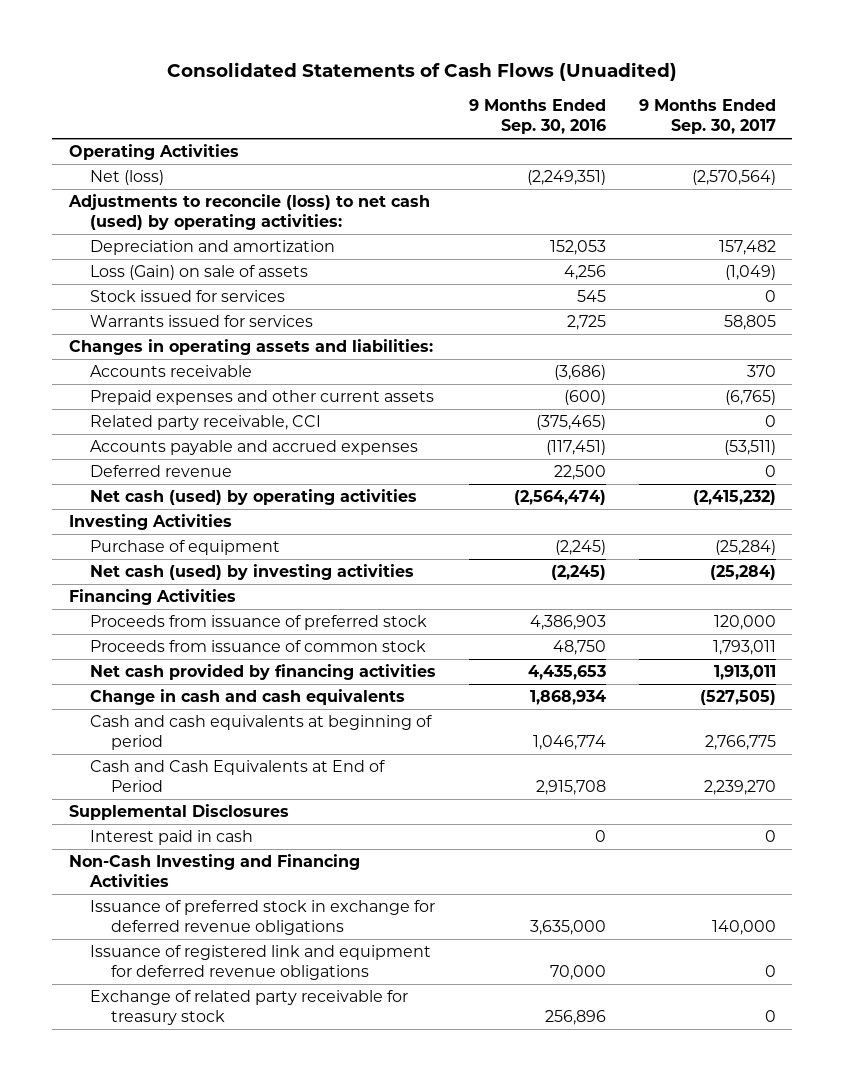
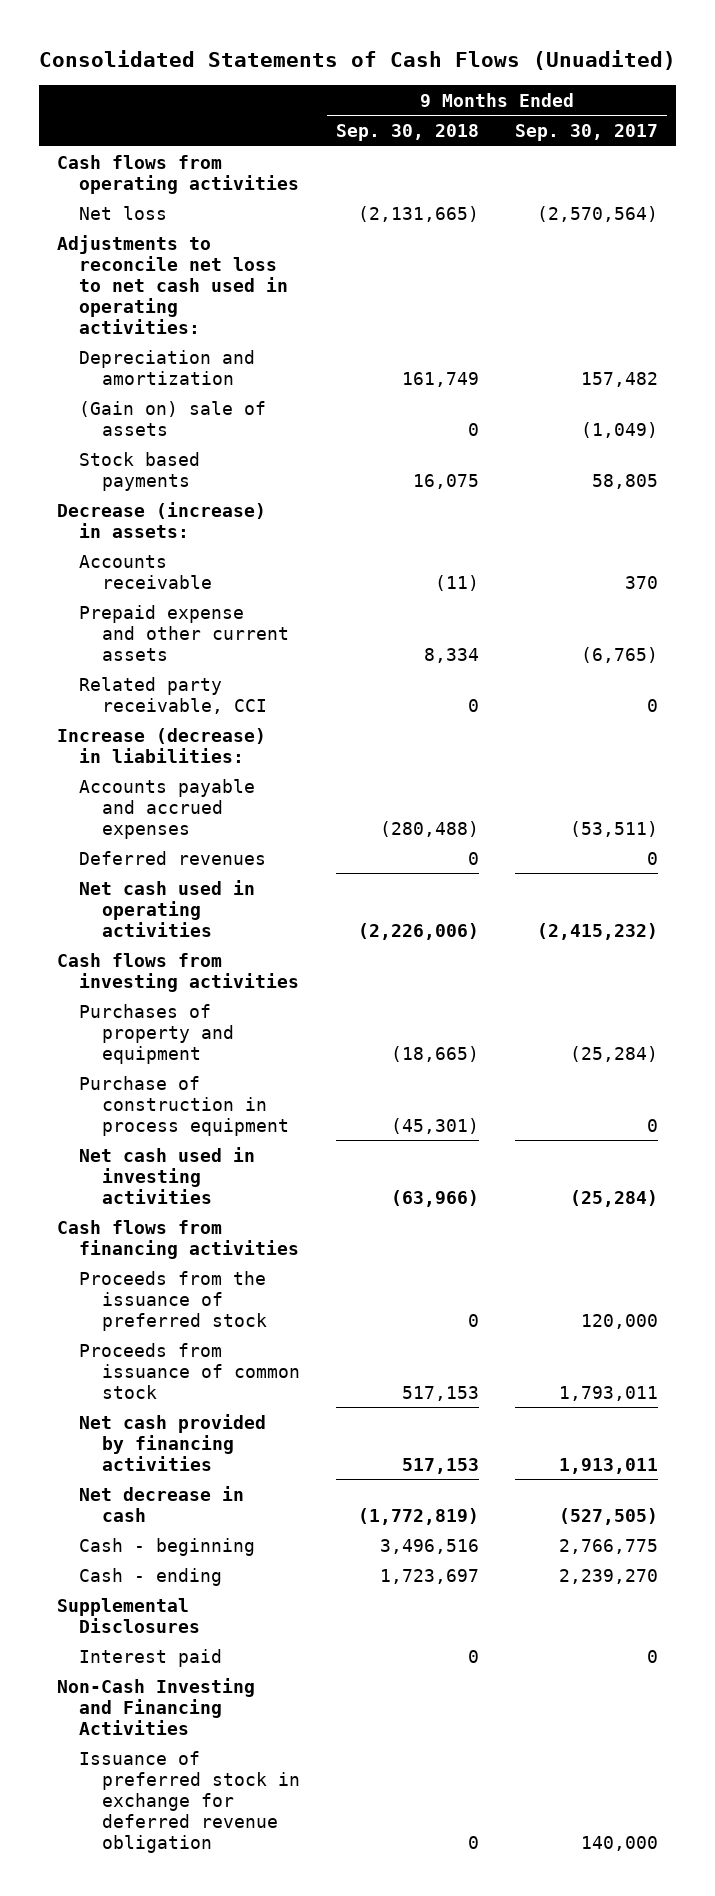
[468,99,606,135] 9 Months Ended Sep. 30, 2016 -> none
none -> [336,124,480,142] Sep. 30, 2018
[68,144,239,161] Operating Activities -> [56,154,300,194] Cash flows from operating activities
[89,170,164,186] Net (loss) -> [79,205,168,220] Net loss
[67,194,430,230] Adjustments to reconcile (loss) to net cash (used) by operating activities: -> [56,234,289,334] Adjustments to reconcile net loss to net cash used in operating activities:
[89,290,285,303] Stock issued for services -> none
[89,265,308,281] Loss (Gain) on sale of assets -> [79,400,267,436] (Gain on) sale of assets
[89,315,313,328] Warrants issued for services -> [79,451,201,491] Stock based payments
[68,339,433,356] Changes in operating assets and liabilities: -> [56,501,266,538] Decrease (increase) in assets:
[89,390,434,406] Prepaid expenses and other current assets -> [79,604,290,661] Prepaid expense and other current assets
none -> [56,727,266,763] Increase (decrease) in liabilities:
[89,465,232,478] Deferred revenue -> [79,850,267,865] Deferred revenues
[89,489,417,506] Net cash (used) by operating activities -> [79,879,256,937] Net cash used in operating activities
[68,514,232,531] Investing Activities -> [56,952,300,992] Cash flows from investing activities
none -> [79,1003,235,1064] Purchases of property and equipment
[89,540,280,556] Purchase of equipment -> [79,1075,290,1136] Purchase of construction in process equipment
[714,540,776,556] (25,284) -> [647,1118,659,1132] 0
[89,564,414,581] Net cash (used) by investing activities -> [79,1146,256,1204] Net cash used in investing activities
[68,589,236,606] Financing Activities -> [56,1219,300,1259] Cash flows from financing activities
[89,615,427,631] Proceeds from issuance of preferred stock -> [79,1270,268,1331] Proceeds from the issuance of preferred stock
[89,689,405,706] Change in cash and cash equivalents -> [79,1485,245,1522] Net decrease in cash
[89,715,432,750] Cash and cash equivalents at beginning of period -> [79,1537,256,1556] Cash - beginning
[89,760,385,792] Cash and Cash Equivalents at End of Period -> [79,1567,223,1586] Cash - ending
[89,830,253,846] Interest paid in cash -> [79,1648,223,1667] Interest paid
[89,945,431,980] Issuance of registered link and equipment for deferred revenue obligations -> none
[89,990,408,1025] Exchange of related party receivable for treasury stock -> none
[89,900,435,935] Issuance of preferred stock in exchange for deferred revenue obligations -> [79,1750,301,1853] Issuance of preferred stock in exchange for deferred revenue obligation

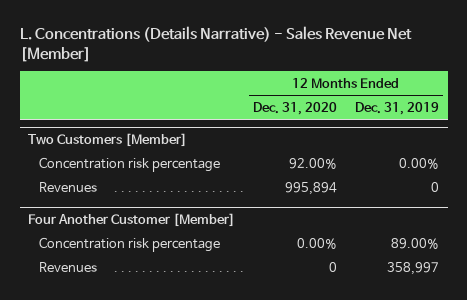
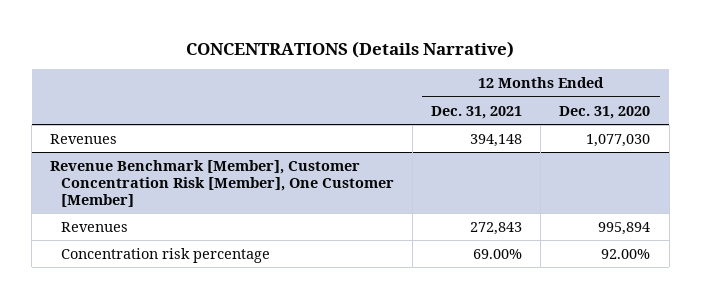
[19,26,412,62] L. Concentrations (Details Narrative) - Sales Revenue Net [Member] -> [186,40,515,58] CONCENTRATIONS (Details Narrative)
[354,101,439,115] Dec. 31, 2019 -> none
none -> [431,105,523,119] Dec. 31, 2021
[28,133,188,148] Two Customers [Member] -> none
[39,157,221,173] Concentration risk percentage -> none
none -> [50,134,118,145] Revenues
none -> [50,160,395,208] Revenue Benchmark [Member], Customer Concentration Risk [Member], One Customer [Member]
[28,213,236,228] Four Another Customer [Member] -> none
[39,262,98,273] Revenues -> none
[297,238,338,250] 0.00% -> [601,249,651,260] 92.00%

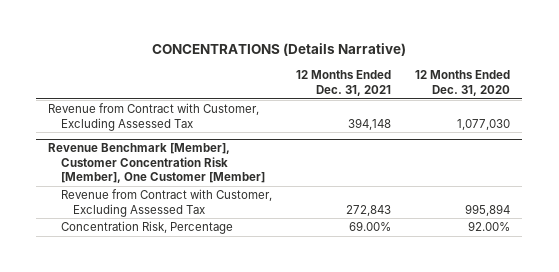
[50,134,118,145] Revenues -> [48,103,260,131] Revenue from Contract with Customer, Excluding Assessed Tax
[61,222,129,233] Revenues -> [60,189,272,217] Revenue from Contract with Customer, Excluding Assessed Tax
[61,248,271,264] Concentration risk percentage -> [60,221,233,235] Concentration Risk, Percentage

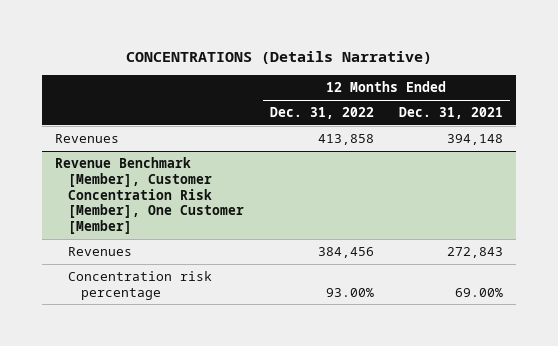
[415,70,511,96] 12 Months Ended Dec. 31, 2020 -> none
none -> [269,107,374,120] Dec. 31, 2022
[48,103,260,131] Revenue from Contract with Customer, Excluding Assessed Tax -> [54,134,119,144] Revenues
[60,189,272,217] Revenue from Contract with Customer, Excluding Assessed Tax -> [67,247,132,257] Revenues
[60,221,233,235] Concentration Risk, Percentage -> [67,271,212,300] Concentration risk percentage

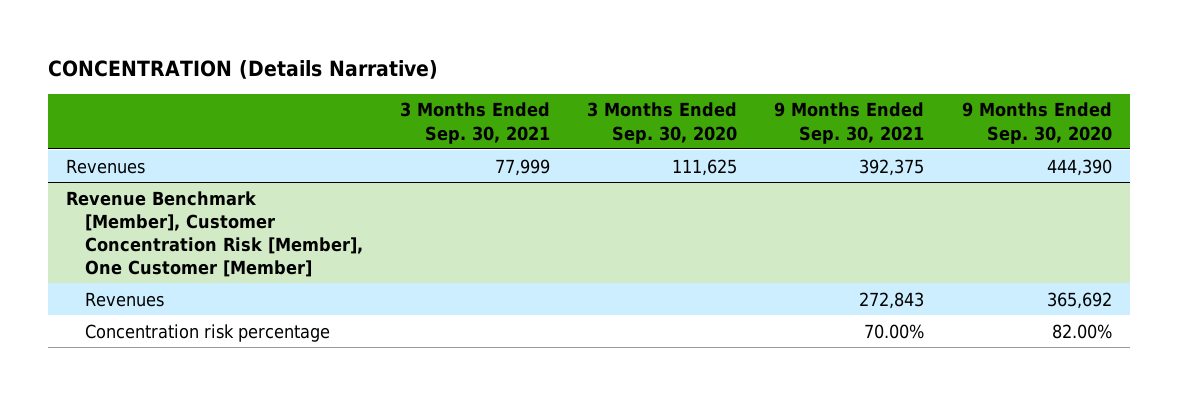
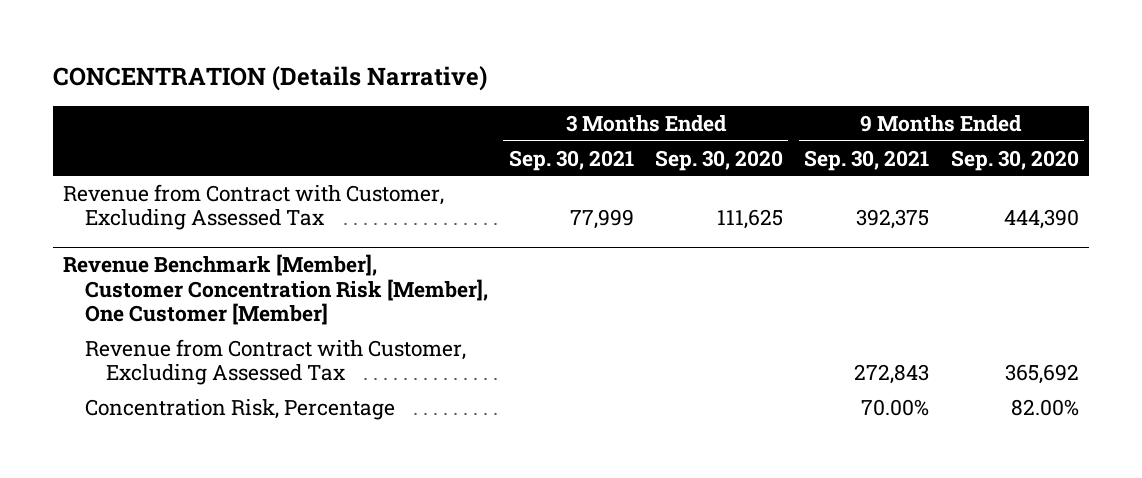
[66,158,146,174] Revenues -> [63,183,445,231] Revenue from Contract with Customer, Excluding Assessed Tax
[84,291,164,307] Revenues -> [84,338,466,386] Revenue from Contract with Customer, Excluding Assessed Tax
[84,323,330,342] Concentration risk percentage -> [84,398,395,420] Concentration Risk, Percentage

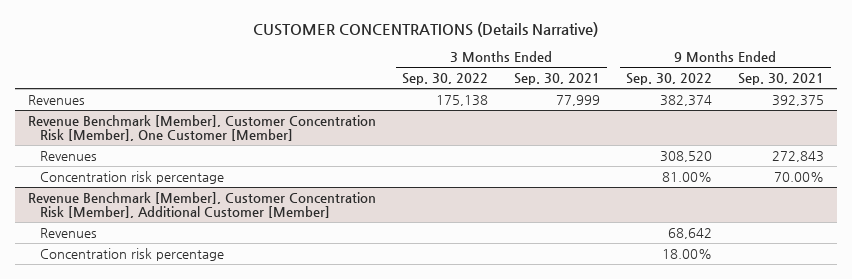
[52,65,487,91] CONCENTRATION (Details Narrative) -> [253,22,599,38] CUSTOMER CONCENTRATIONS (Details Narrative)
[655,149,784,171] Sep. 30, 2020 -> none
[950,149,1079,171] Sep. 30, 2020 -> none
none -> [402,73,489,86] Sep. 30, 2022
none -> [626,73,713,86] Sep. 30, 2022
[63,183,445,231] Revenue from Contract with Customer, Excluding Assessed Tax -> [28,94,86,105] Revenues
[84,338,466,386] Revenue from Contract with Customer, Excluding Assessed Tax -> [39,150,97,161] Revenues
[84,398,395,420] Concentration Risk, Percentage -> [39,170,224,184] Concentration risk percentage
none -> [28,191,377,219] Revenue Benchmark [Member], Customer Concentration Risk [Member], Additional Customer [Member]
none -> [39,227,97,238] Revenues
none -> [39,247,224,261] Concentration risk percentage

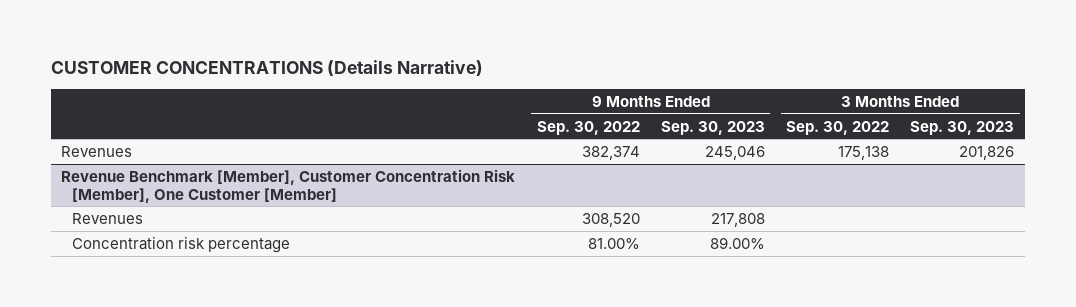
[514,73,601,86] Sep. 30, 2021 -> none
[738,73,825,86] Sep. 30, 2021 -> none
none -> [660,120,765,135] Sep. 30, 2023
none -> [910,120,1015,135] Sep. 30, 2023
[28,191,377,219] Revenue Benchmark [Member], Customer Concentration Risk [Member], Additional Customer [Member] -> none
[39,227,97,238] Revenues -> none
[39,247,224,261] Concentration risk percentage -> none

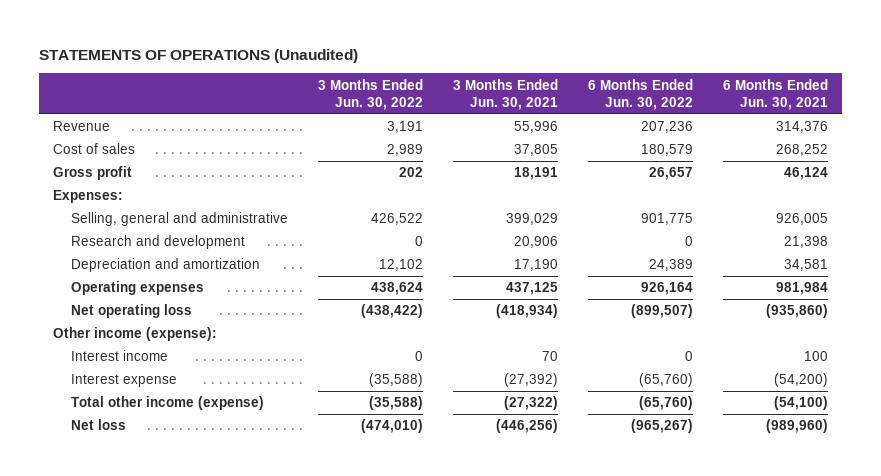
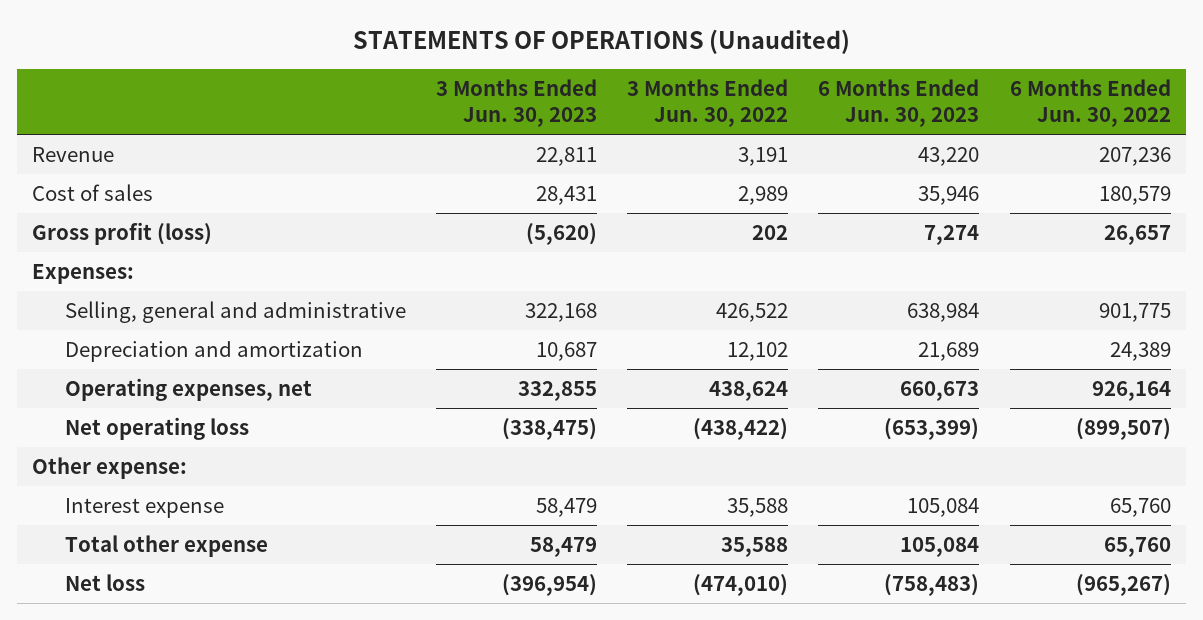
[452,78,558,110] 3 Months Ended Jun. 30, 2021 -> none
[722,78,828,110] 6 Months Ended Jun. 30, 2021 -> none
none -> [435,79,597,128] 3 Months Ended Jun. 30, 2023
none -> [818,79,980,128] 6 Months Ended Jun. 30, 2023
[53,166,133,181] Gross profit -> [32,222,213,246] Gross profit (loss)
[71,235,246,250] Research and development -> none
[71,281,205,296] Operating expenses -> [64,378,312,402] Operating expenses, net
[71,350,169,362] Interest income -> none
[53,327,218,342] Other income (expense): -> [32,457,188,480] Other expense:
[369,373,424,388] (35,588) -> [727,498,789,518] 35,588
[638,373,693,388] (65,760) -> [1109,498,1171,518] 65,760
[71,396,265,411] Total other income (expense) -> [64,535,268,558] Total other expense
[369,396,424,411] (35,588) -> [721,537,789,558] 35,588
[638,396,693,411] (65,760) -> [1103,537,1171,558] 65,760

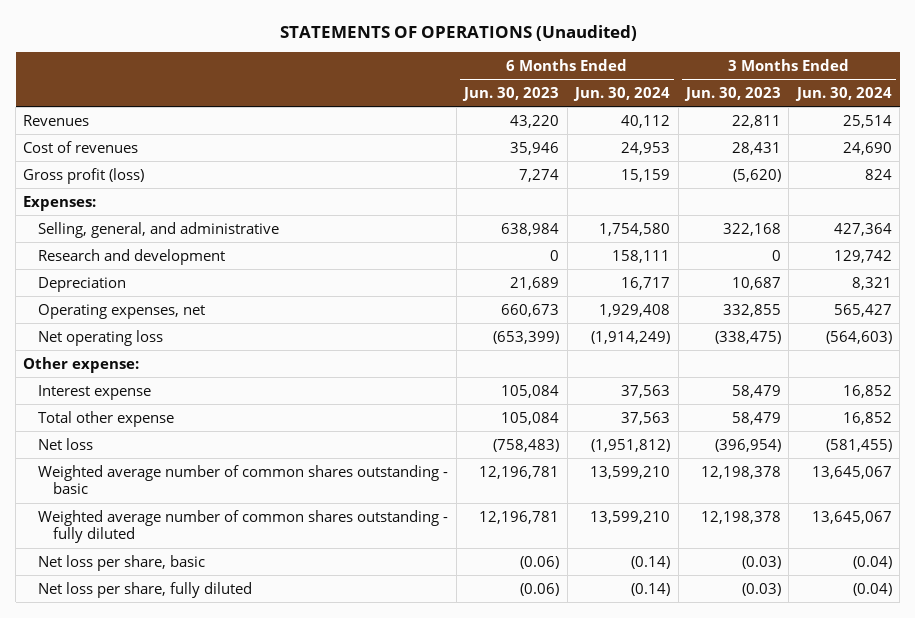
[627,79,789,128] 3 Months Ended Jun. 30, 2022 -> none
[1009,79,1171,128] 6 Months Ended Jun. 30, 2022 -> none
none -> [573,86,671,101] Jun. 30, 2024
none -> [794,86,892,101] Jun. 30, 2024
[32,147,115,163] Revenue -> [23,114,90,126] Revenues
[32,184,154,202] Cost of sales -> [23,140,139,153] Cost of revenues
[64,301,406,324] Selling, general and administrative -> [38,221,280,238] Selling, general, and administrative
none -> [38,248,226,265] Research and development
[64,341,363,363] Depreciation and amortization -> [38,276,127,292] Depreciation
none -> [38,464,449,495] Weighted average number of common shares outstanding - basic
none -> [38,509,449,544] Weighted average number of common shares outstanding - fully diluted
none -> [38,554,206,571] Net loss per share, basic
none -> [38,581,253,598] Net loss per share, fully diluted

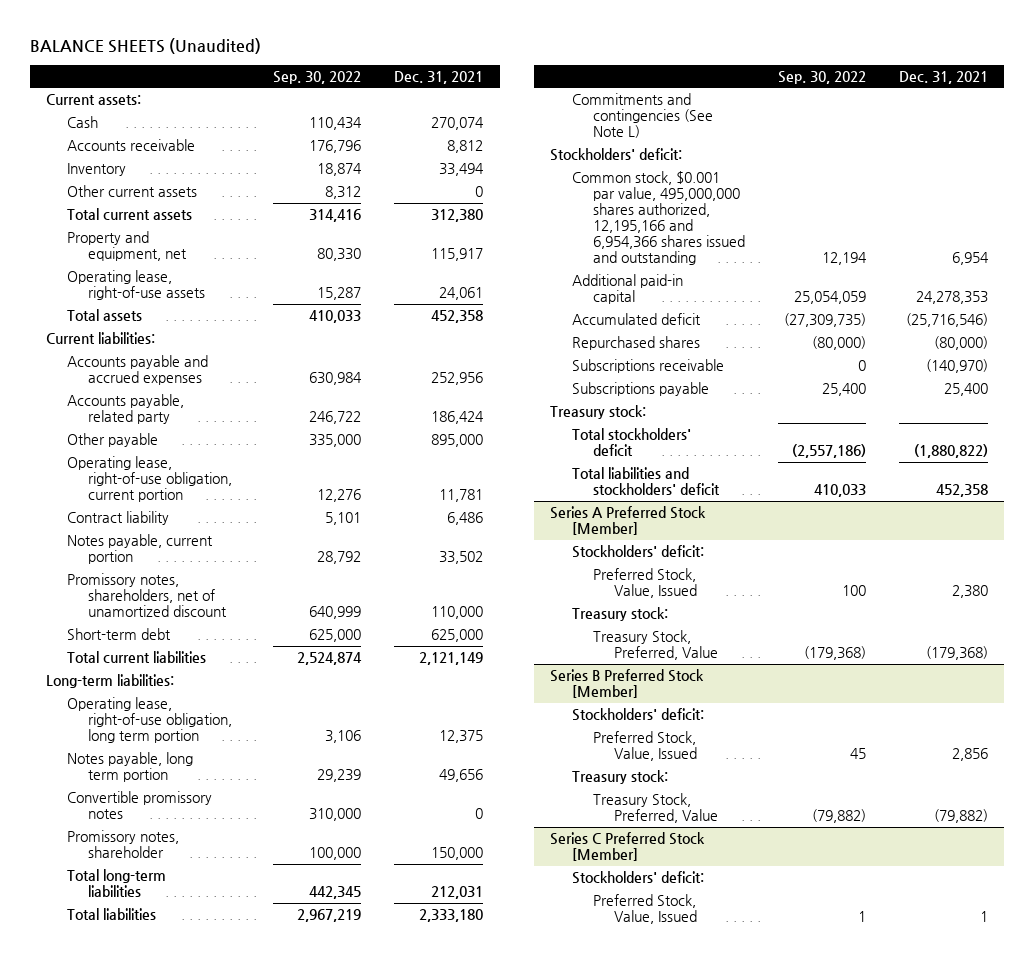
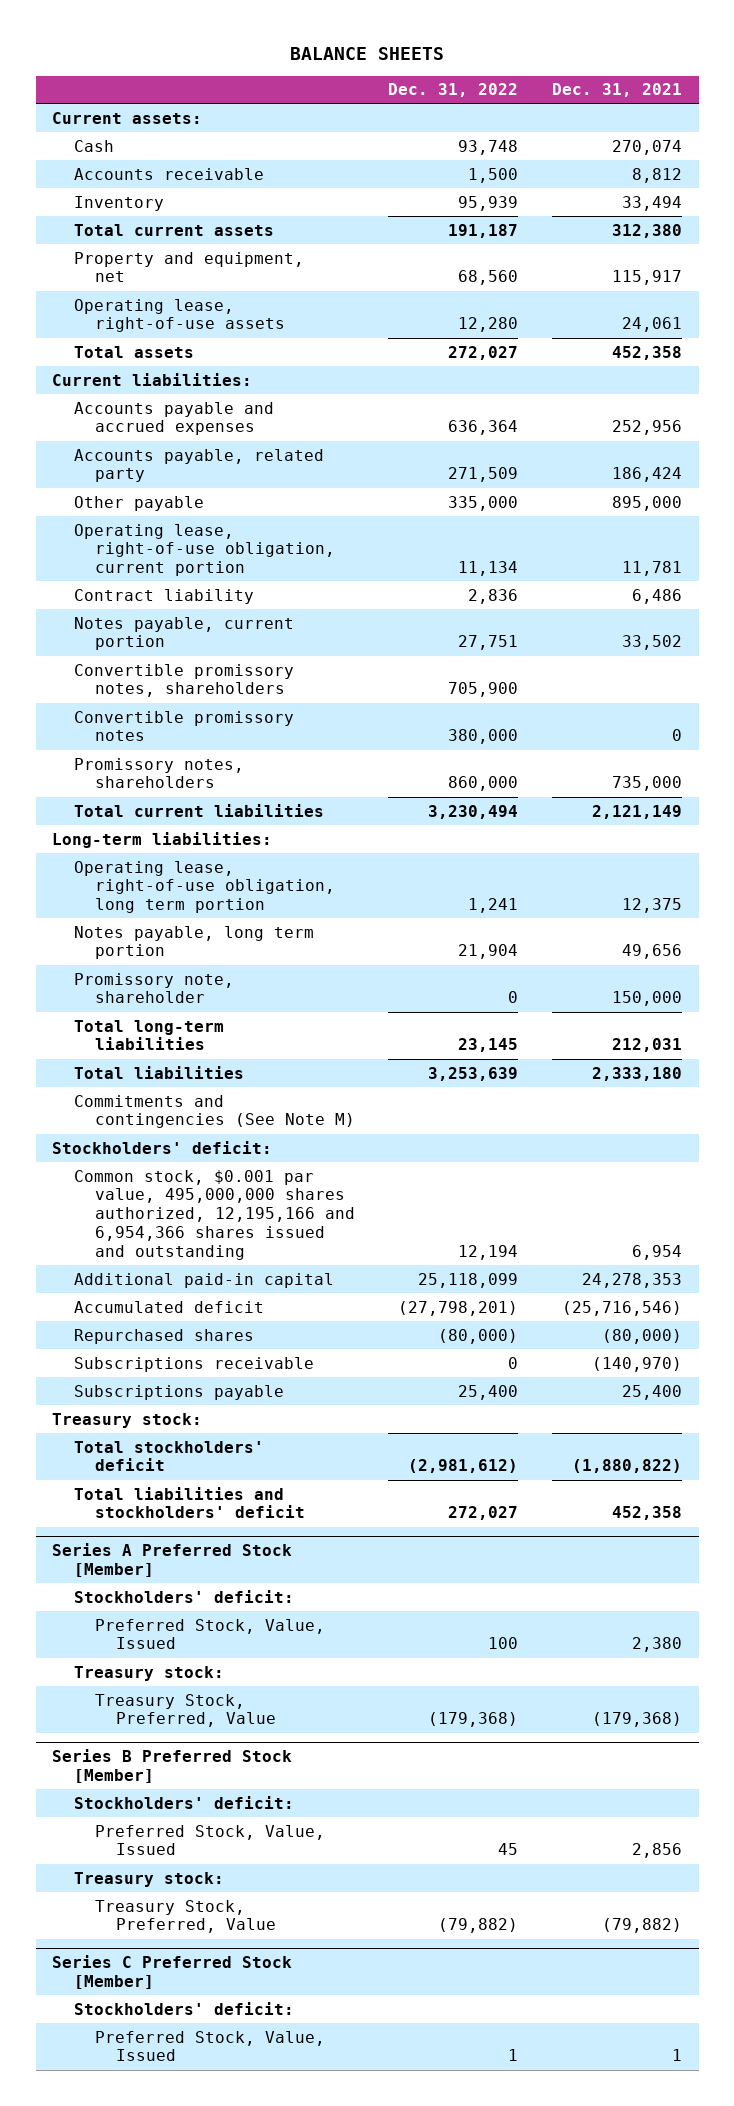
[29,37,261,54] BALANCE SHEETS (Unaudited) -> [290,46,445,60] BALANCE SHEETS
[273,70,362,84] Sep. 30, 2022 -> none
none -> [388,83,519,98] Dec. 31, 2022
[67,185,198,198] Other current assets -> none
[67,573,228,618] Promissory notes, shareholders, net of unamortized discount -> none
[67,628,172,641] Short-term debt -> none
none -> [73,663,294,698] Convertible promissory notes, shareholders
[67,791,213,820] Convertible promissory notes -> [73,710,294,742] Convertible promissory notes
none -> [73,757,244,789] Promissory notes, shareholders
[67,830,180,859] Promissory notes, shareholder -> [73,972,234,1004] Promissory note, shareholder
[571,93,713,139] Commitments and contingencies (See Note L) -> [73,1094,355,1129] Commitments and contingencies (See Note M)

